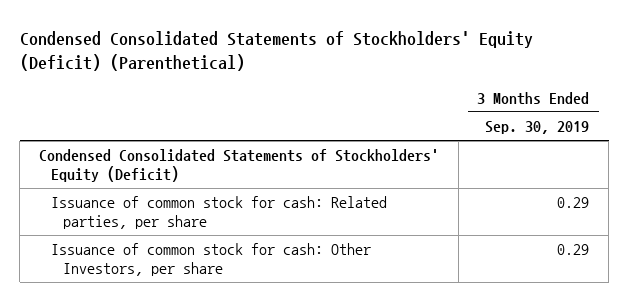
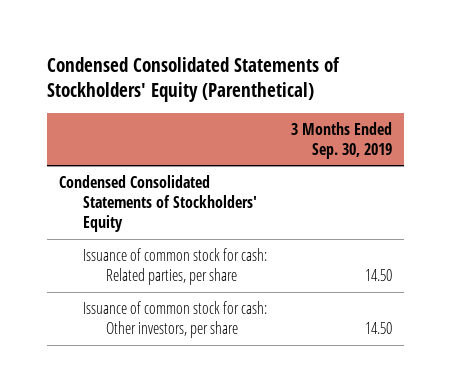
[19,30,533,71] Condensed Consolidated Statements of Stockholders' Equity (Deficit) (Parenthetical) -> [47,57,341,102] Condensed Consolidated Statements of Stockholders' Equity (Parenthetical)
[39,149,440,182] Condensed Consolidated Statements of Stockholders' Equity (Deficit) -> [59,175,257,232] Condensed Consolidated Statements of Stockholders' Equity
[557,197,590,209] 0.29 -> [364,268,392,281] 14.50
[50,243,371,276] Issuance of common stock for cash: Other Investors, per share -> [82,301,267,338] Issuance of common stock for cash: Other investors, per share
[557,244,590,256] 0.29 -> [364,321,392,334] 14.50

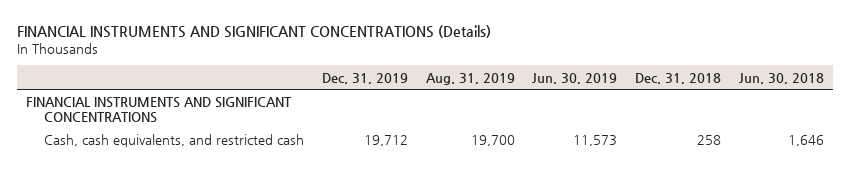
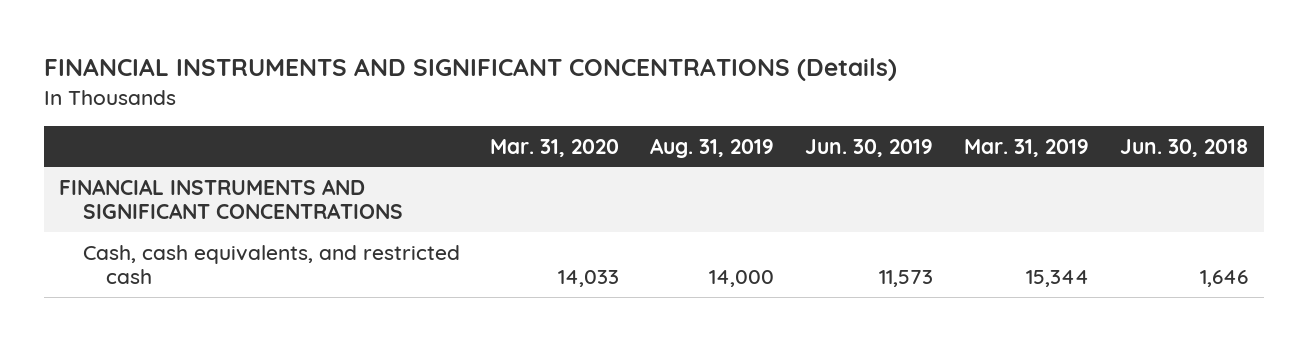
[321,72,408,84] Dec. 31, 2019 -> none
[635,72,722,84] Dec. 31, 2018 -> none
none -> [490,138,620,157] Mar. 31, 2020
none -> [964,138,1090,157] Mar. 31, 2019
[470,135,515,147] 19,700 -> [709,269,775,287] 14,000

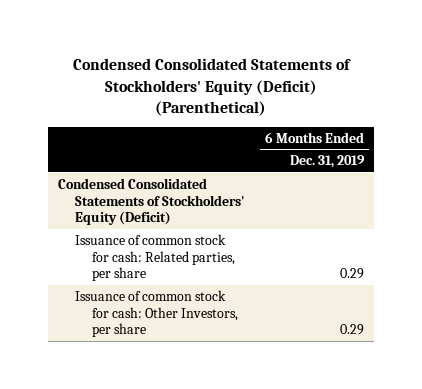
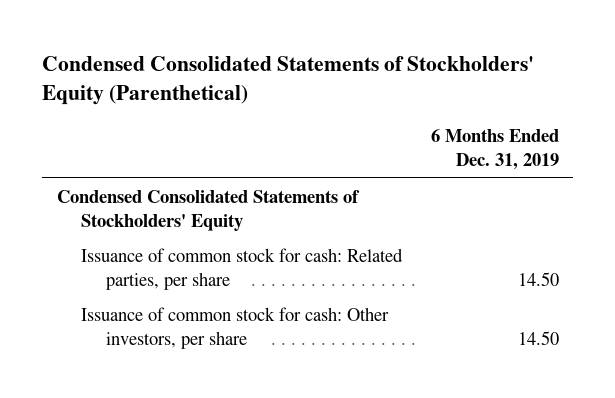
[73,58,352,117] Condensed Consolidated Statements of Stockholders' Equity (Deficit) (Parenthetical) -> [42,56,535,105] Condensed Consolidated Statements of Stockholders' Equity (Parenthetical)
[58,177,246,226] Condensed Consolidated Statements of Stockholders' Equity (Deficit) -> [56,189,360,231] Condensed Consolidated Statements of Stockholders' Equity
[340,268,365,280] 0.29 -> [517,271,559,286] 14.50
[75,289,238,338] Issuance of common stock for cash: Other Investors, per share -> [81,306,390,349] Issuance of common stock for cash: Other investors, per share
[340,324,365,336] 0.29 -> [517,330,559,345] 14.50

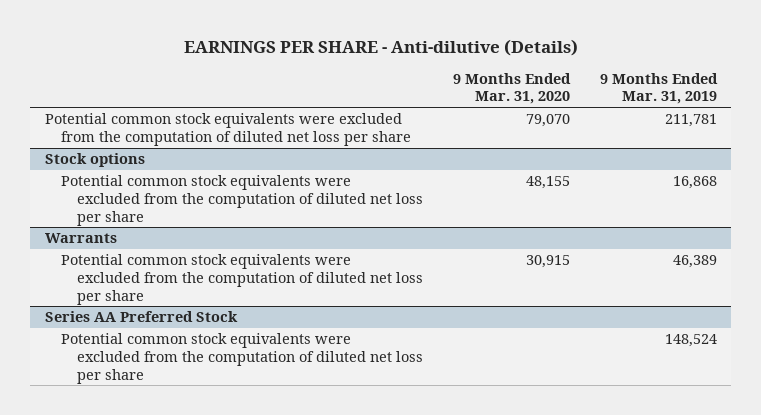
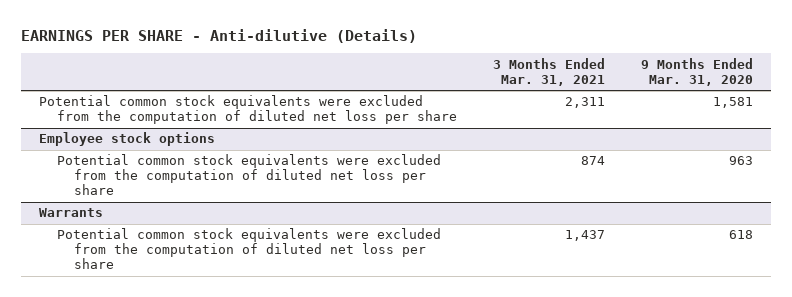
[599,72,718,105] 9 Months Ended Mar. 31, 2019 -> none
none -> [492,57,605,86] 3 Months Ended Mar. 31, 2021
[525,114,570,128] 79,070 -> [712,97,753,109] 1,581
[44,153,145,168] Stock options -> [39,132,216,147] Employee stock options
[525,176,570,190] 48,155 -> [728,156,753,166] 963
[44,311,238,323] Series AA Preferred Stock -> none
[60,333,423,384] Potential common stock equivalents were excluded from the computation of diluted net loss per share -> none
[525,255,570,269] 30,915 -> [728,230,753,240] 618

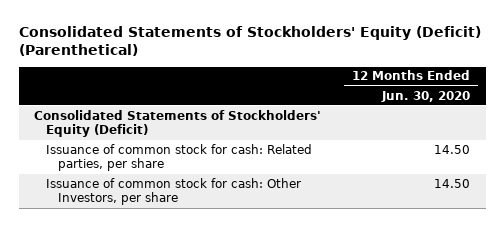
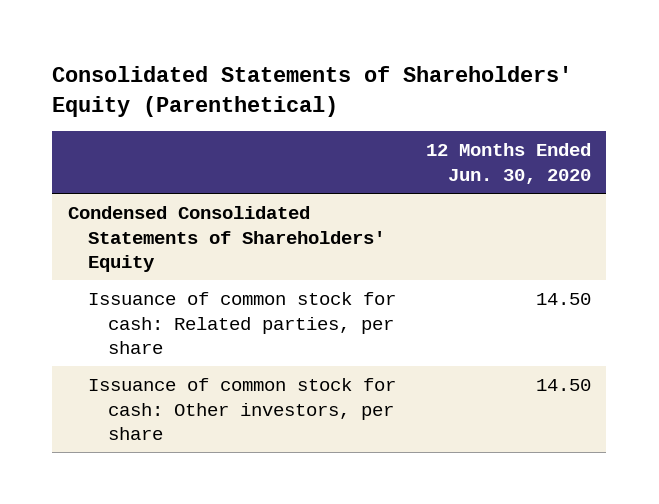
[18,25,481,56] Consolidated Statements of Stockholders' Equity (Deficit) (Parenthetical) -> [52,66,573,117] Consolidated Statements of Shareholders' Equity (Parenthetical)
[34,109,322,138] Consolidated Statements of Stockholders' Equity (Deficit) -> [67,206,385,272] Condensed Consolidated Statements of Shareholders' Equity
[46,177,302,206] Issuance of common stock for cash: Other Investors, per share -> [87,378,396,440] Issuance of common stock for cash: Other investors, per share

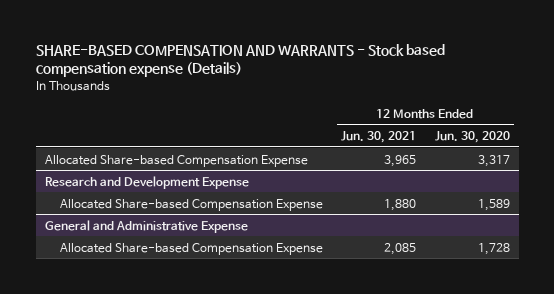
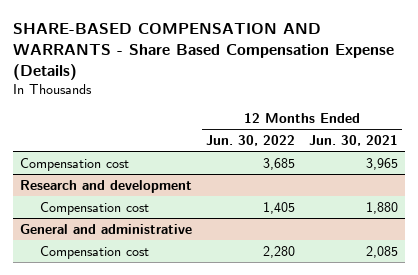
[35,43,445,78] SHARE-BASED COMPENSATION AND WARRANTS - Stock based compensation expense (Details) -> [12,22,394,80] SHARE-BASED COMPENSATION AND WARRANTS - Share Based Compensation Expense (Details)
[434,130,510,143] Jun. 30, 2020 -> none
none -> [206,135,296,147] Jun. 30, 2022
[44,154,308,167] Allocated Share-based Compensation Expense -> [19,157,129,171] Compensation cost
[44,175,249,189] Research and Development Expense -> [19,179,192,193] Research and development
[60,198,324,211] Allocated Share-based Compensation Expense -> [39,201,149,215] Compensation cost
[44,219,248,233] General and Administrative Expense -> [19,223,192,234] General and administrative
[60,242,324,255] Allocated Share-based Compensation Expense -> [39,245,149,259] Compensation cost

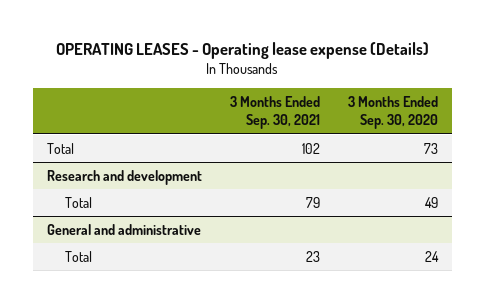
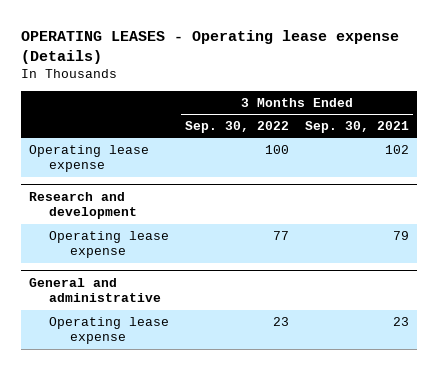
[348,95,439,130] 3 Months Ended Sep. 30, 2020 -> none
none -> [185,120,290,133] Sep. 30, 2022
[46,142,74,154] Total -> none
none -> [28,144,149,173] Operating lease expense
[64,196,92,208] Total -> none
none -> [49,230,170,259] Operating lease expense
[64,250,92,262] Total -> none
none -> [49,316,170,345] Operating lease expense

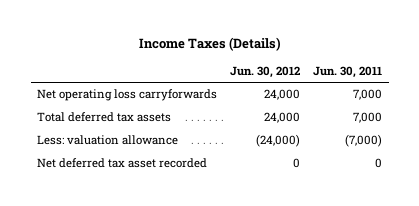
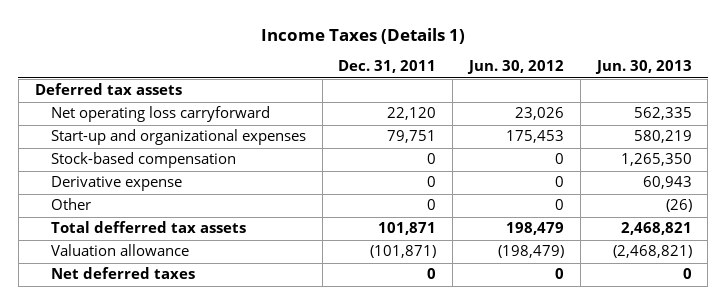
[138,37,281,52] Income Taxes (Details) -> [261,27,466,44] Income Taxes (Details 1)
[313,65,383,78] Jun. 30, 2011 -> none
none -> [338,60,437,74] Dec. 31, 2011
none -> [594,60,692,75] Jun. 30, 2013
none -> [34,83,182,96] Deferred tax assets
[37,89,218,102] Net operating loss carryforwards -> [50,106,270,123] Net operating loss carryforward
[264,89,301,101] 24,000 -> [514,107,564,121] 23,026
none -> [50,129,306,146] Start-up and organizational expenses
none -> [50,152,236,169] Stock-based compensation
none -> [50,176,182,192] Derivative expense
none -> [50,198,91,211] Other
[37,112,172,123] Total deferred tax assets -> [50,221,246,234] Total defferred tax assets
[264,112,301,124] 24,000 -> [505,222,564,236] 198,479
[37,135,179,146] Less: valuation allowance -> [50,244,189,257] Valuation allowance
[256,134,301,148] (24,000) -> [497,245,564,259] (198,479)
[37,158,208,169] Net deferred tax asset recorded -> [50,267,195,280] Net deferred taxes

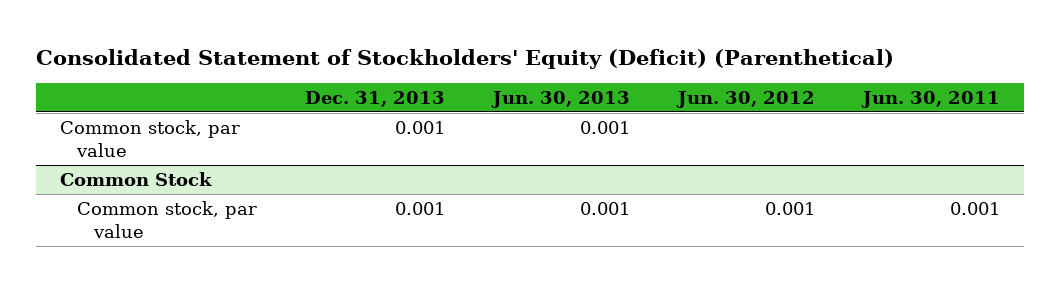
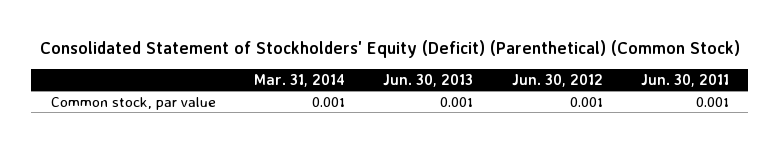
[36,48,895,69] Consolidated Statement of Stockholders' Equity (Deficit) (Parenthetical) -> [39,40,740,59] Consolidated Statement of Stockholders' Equity (Deficit) (Parenthetical) (Common Stock)
[305,90,446,107] Dec. 31, 2013 -> none
none -> [253,73,345,87] Mar. 31, 2014
[60,120,241,158] Common stock, par value -> none
[60,172,213,187] Common Stock -> none

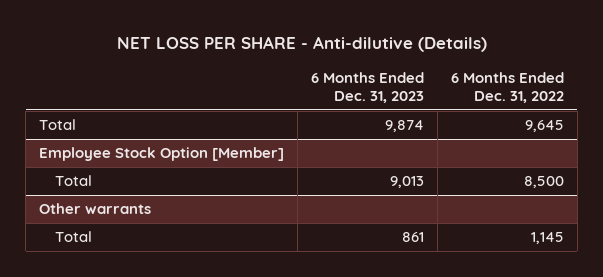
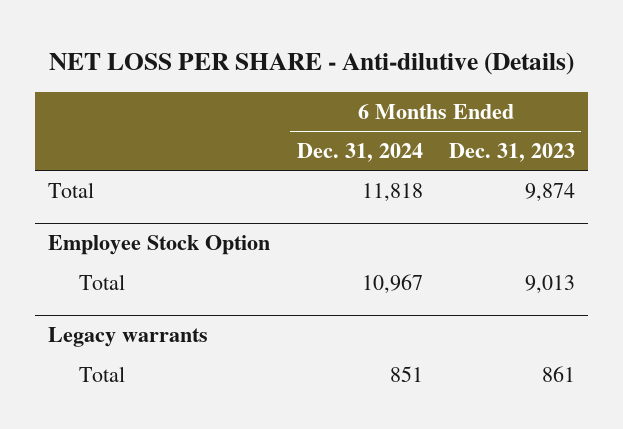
[450,71,564,104] 6 Months Ended Dec. 31, 2022 -> none
none -> [296,143,423,163] Dec. 31, 2024
[39,147,285,162] Employee Stock Option [Member] -> [48,235,271,256] Employee Stock Option
[39,203,152,215] Other warrants -> none
none -> [48,327,209,348] Legacy warrants

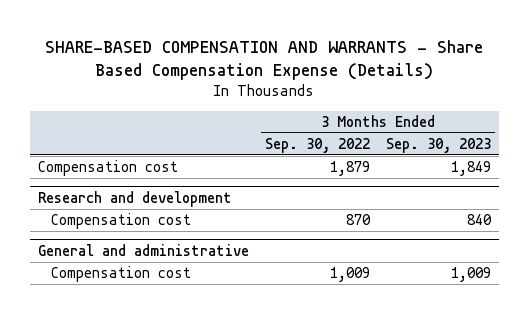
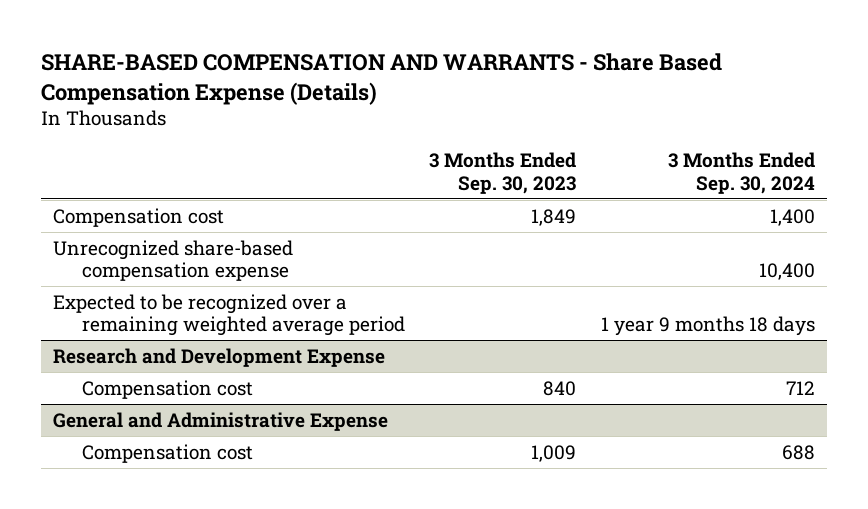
[264,137,370,153] Sep. 30, 2022 -> none
none -> [667,152,815,194] 3 Months Ended Sep. 30, 2024
none -> [53,239,294,282] Unrecognized share-based compensation expense
none -> [53,293,405,337] Expected to be recognized over a remaining weighted average period
[37,190,232,207] Research and development -> [53,347,386,367] Research and Development Expense
[37,243,249,256] General and administrative -> [53,411,389,431] General and Administrative Expense

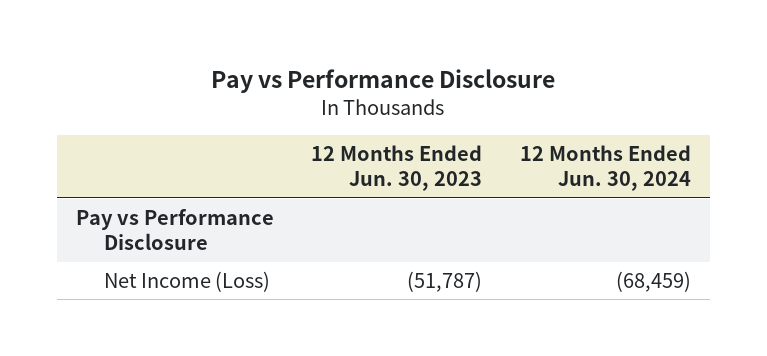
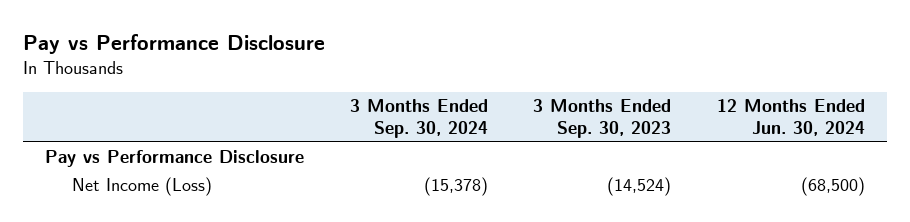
[311,144,483,192] 12 Months Ended Jun. 30, 2023 -> none
none -> [349,99,488,139] 3 Months Ended Sep. 30, 2024
none -> [533,99,672,139] 3 Months Ended Sep. 30, 2023
[616,270,692,292] (68,459) -> [800,177,865,197] (68,500)

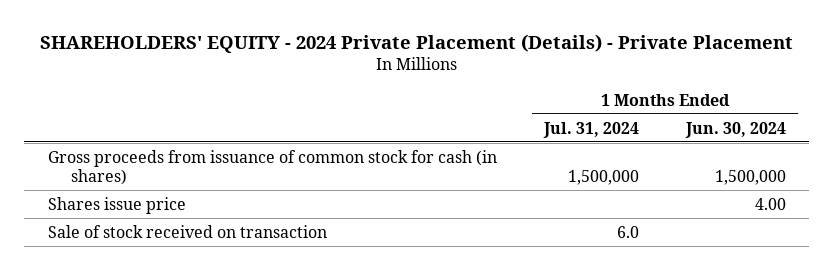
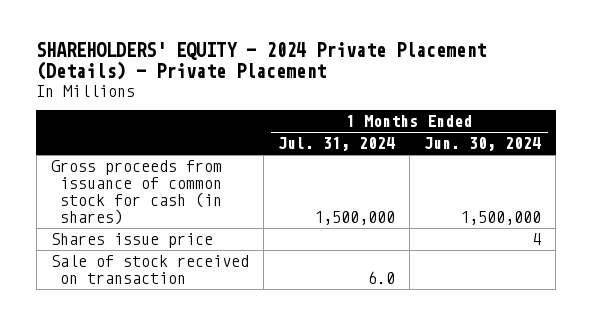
[754,197,786,210] 4.00 -> [531,233,541,246] 4

